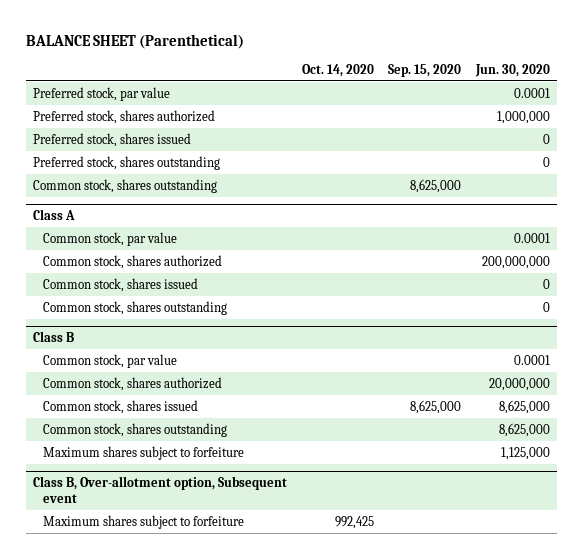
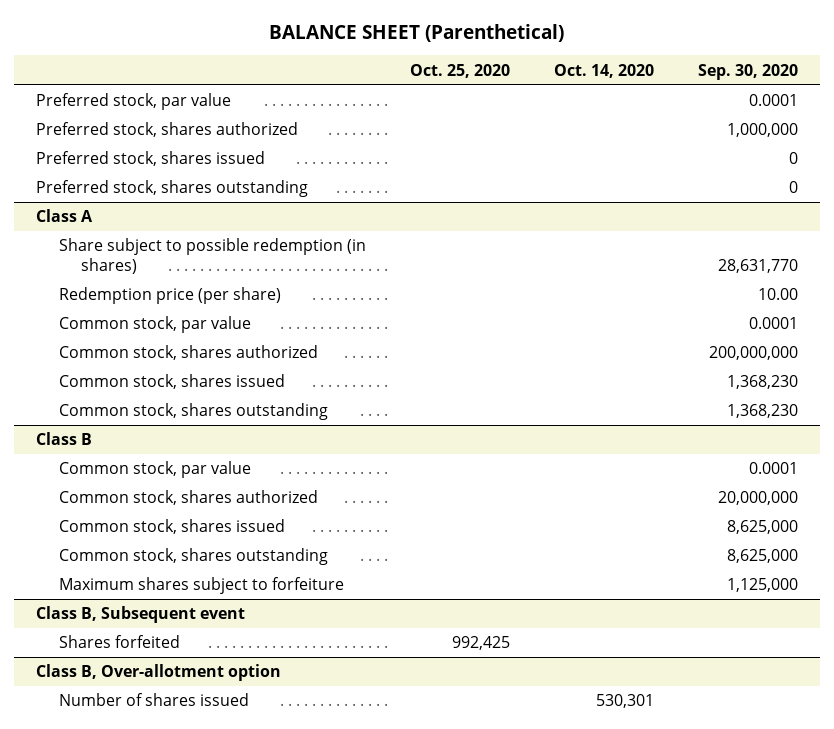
[388,64,462,78] Sep. 15, 2020 -> none
[474,64,550,78] Jun. 30, 2020 -> none
none -> [409,63,510,78] Oct. 25, 2020
none -> [697,63,798,80] Sep. 30, 2020
[33,178,218,193] Common stock, shares outstanding -> none
none -> [58,238,366,275] Share subject to possible redemption (in shares)
none -> [58,287,281,305] Redemption price (per share)
[43,514,245,529] Maximum shares subject to forfeiture -> none
none -> [36,606,246,624] Class B, Subsequent event
none -> [58,635,180,649] Shares forfeited
[33,476,288,503] Class B, Over-allotment option, Subsequent event -> [36,664,282,682] Class B, Over-allotment option
none -> [58,693,249,707] Number of shares issued

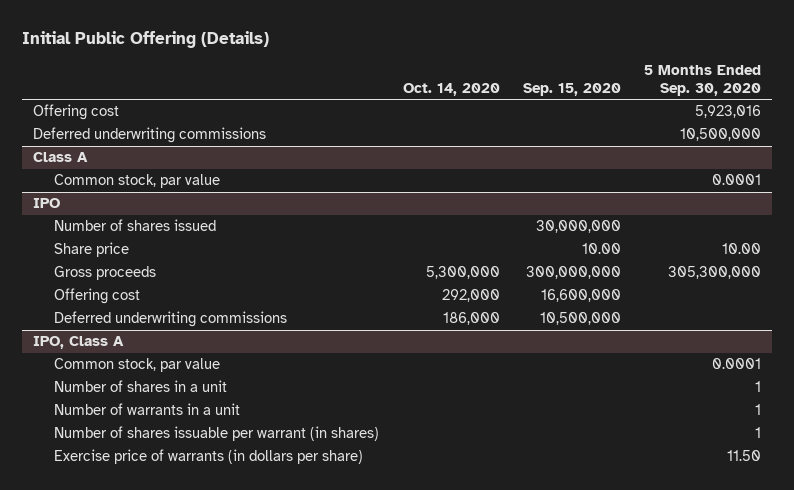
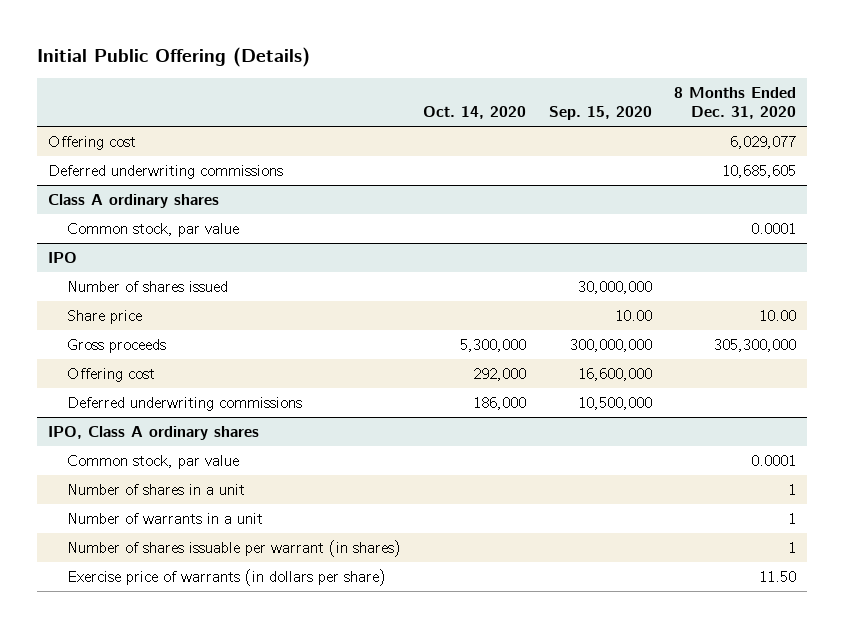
[643,65,761,96] 5 Months Ended Sep. 30, 2020 -> none
none -> [674,87,797,120] 8 Months Ended Dec. 31, 2020
[33,152,89,163] Class A -> [48,194,220,209] Class A ordinary shares
[33,336,125,350] IPO, Class A -> [48,426,260,441] IPO, Class A ordinary shares

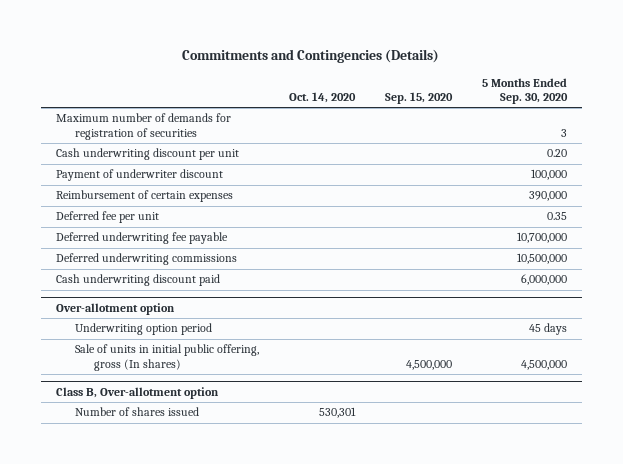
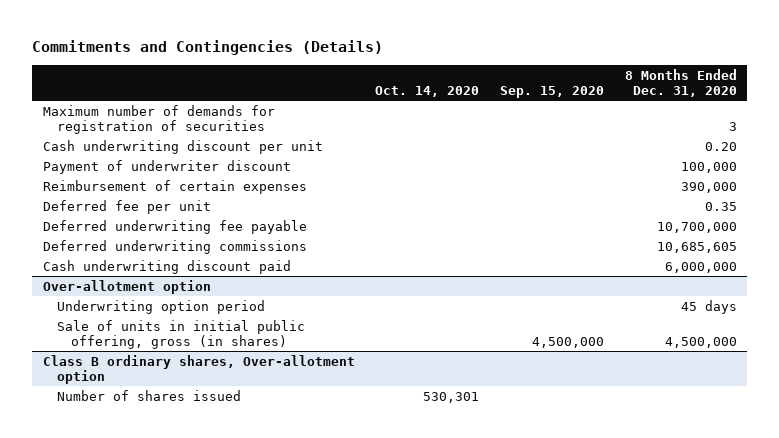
[481,77,568,104] 5 Months Ended Sep. 30, 2020 -> none
none -> [624,68,737,97] 8 Months Ended Dec. 31, 2020
[75,344,260,371] Sale of units in initial public offering, gross (In shares) -> [57,319,306,349] Sale of units in initial public offering, gross (in shares)
[56,386,220,399] Class B, Over-allotment option -> [42,354,355,384] Class B ordinary shares, Over-allotment option

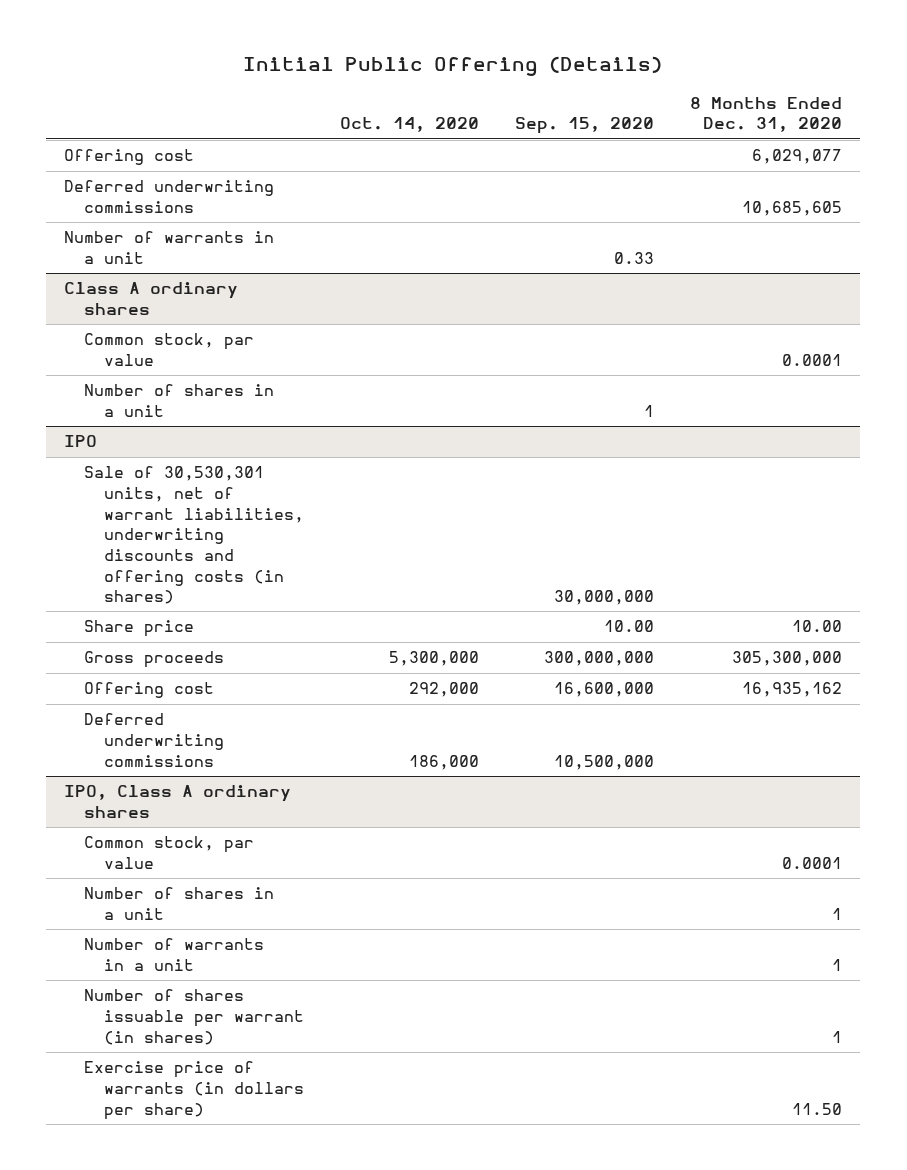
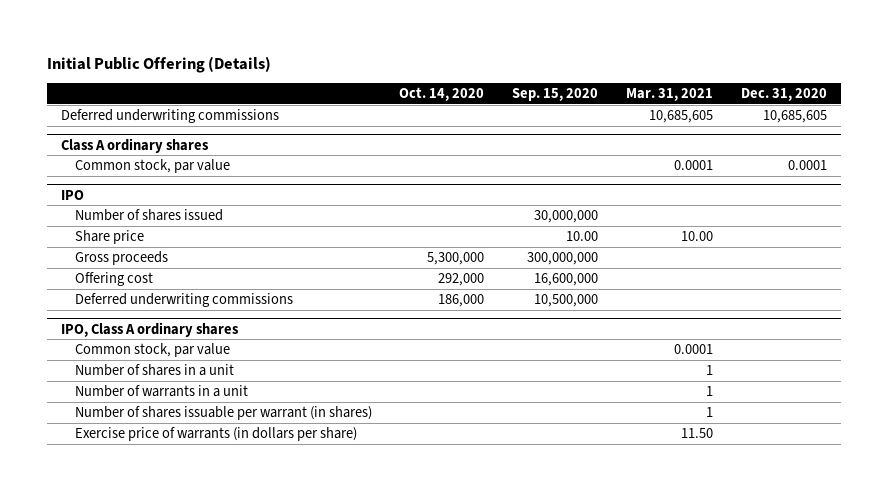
[690,96,843,133] 8 Months Ended Dec. 31, 2020 -> none
none -> [625,88,713,102] Mar. 31, 2021
none -> [740,88,827,102] Dec. 31, 2020
[64,149,195,166] Offering cost -> none
[64,231,275,265] Number of warrants in a unit -> none
[84,384,275,418] Number of shares in a unit -> none
[84,466,305,605] Sale of 30,530,301 units, net of warrant liabilities, underwriting discounts and offering costs (in shares) -> [74,209,223,222] Number of shares issued

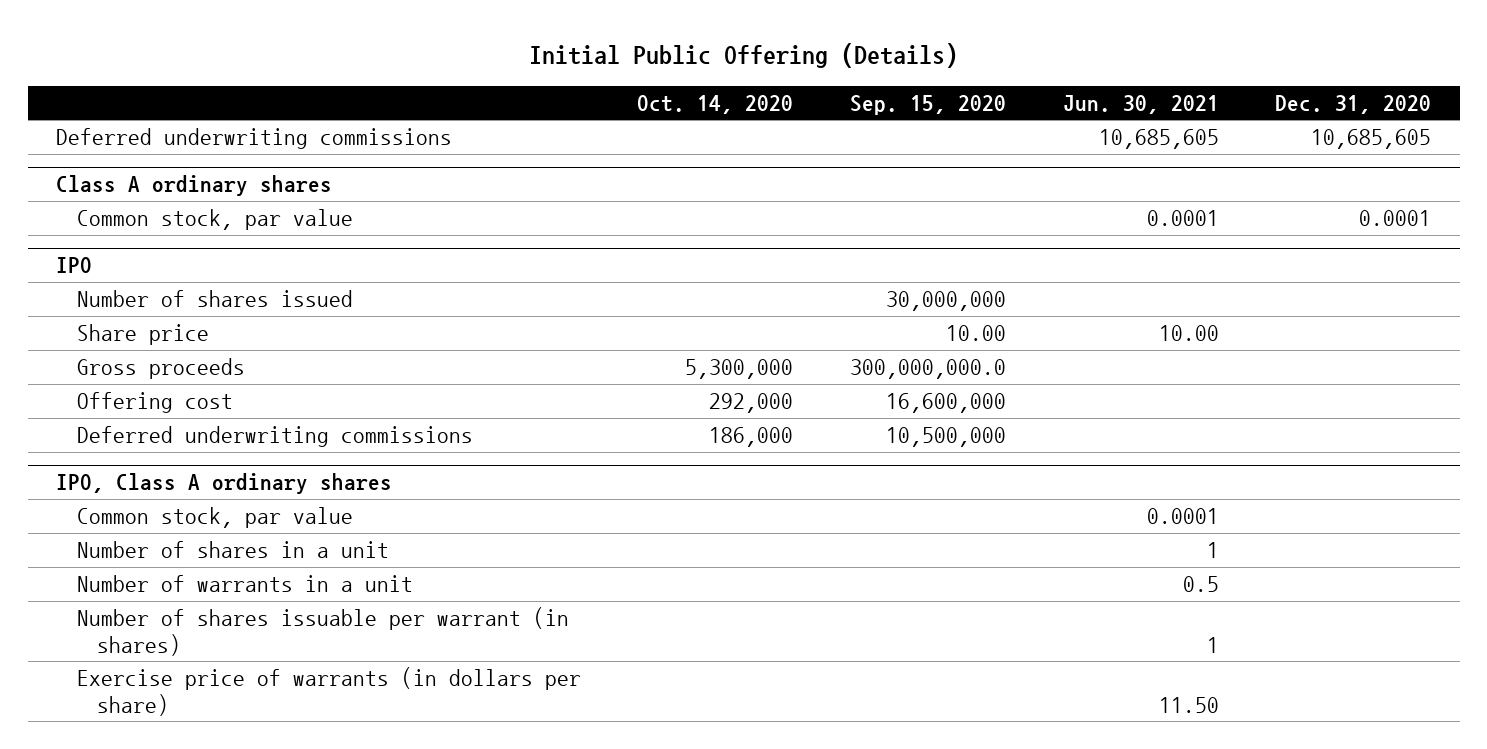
[625,88,713,102] Mar. 31, 2021 -> none
none -> [1062,94,1219,114] Jun. 30, 2021
[527,252,599,266] 300,000,000 -> [850,359,1007,380] 300,000,000.0

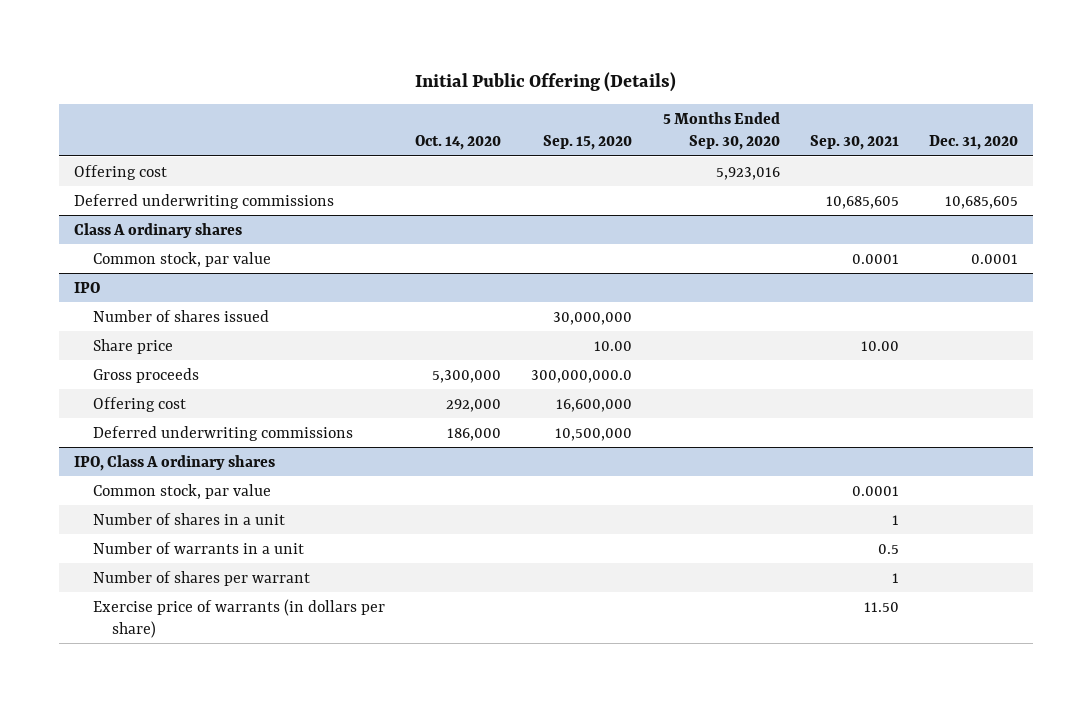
[1062,94,1219,114] Jun. 30, 2021 -> none
none -> [662,112,780,151] 5 Months Ended Sep. 30, 2020
none -> [809,135,899,151] Sep. 30, 2021
none -> [74,164,168,180] Offering cost
[76,607,569,656] Number of shares issuable per warrant (in shares) -> [93,570,311,586] Number of shares per warrant

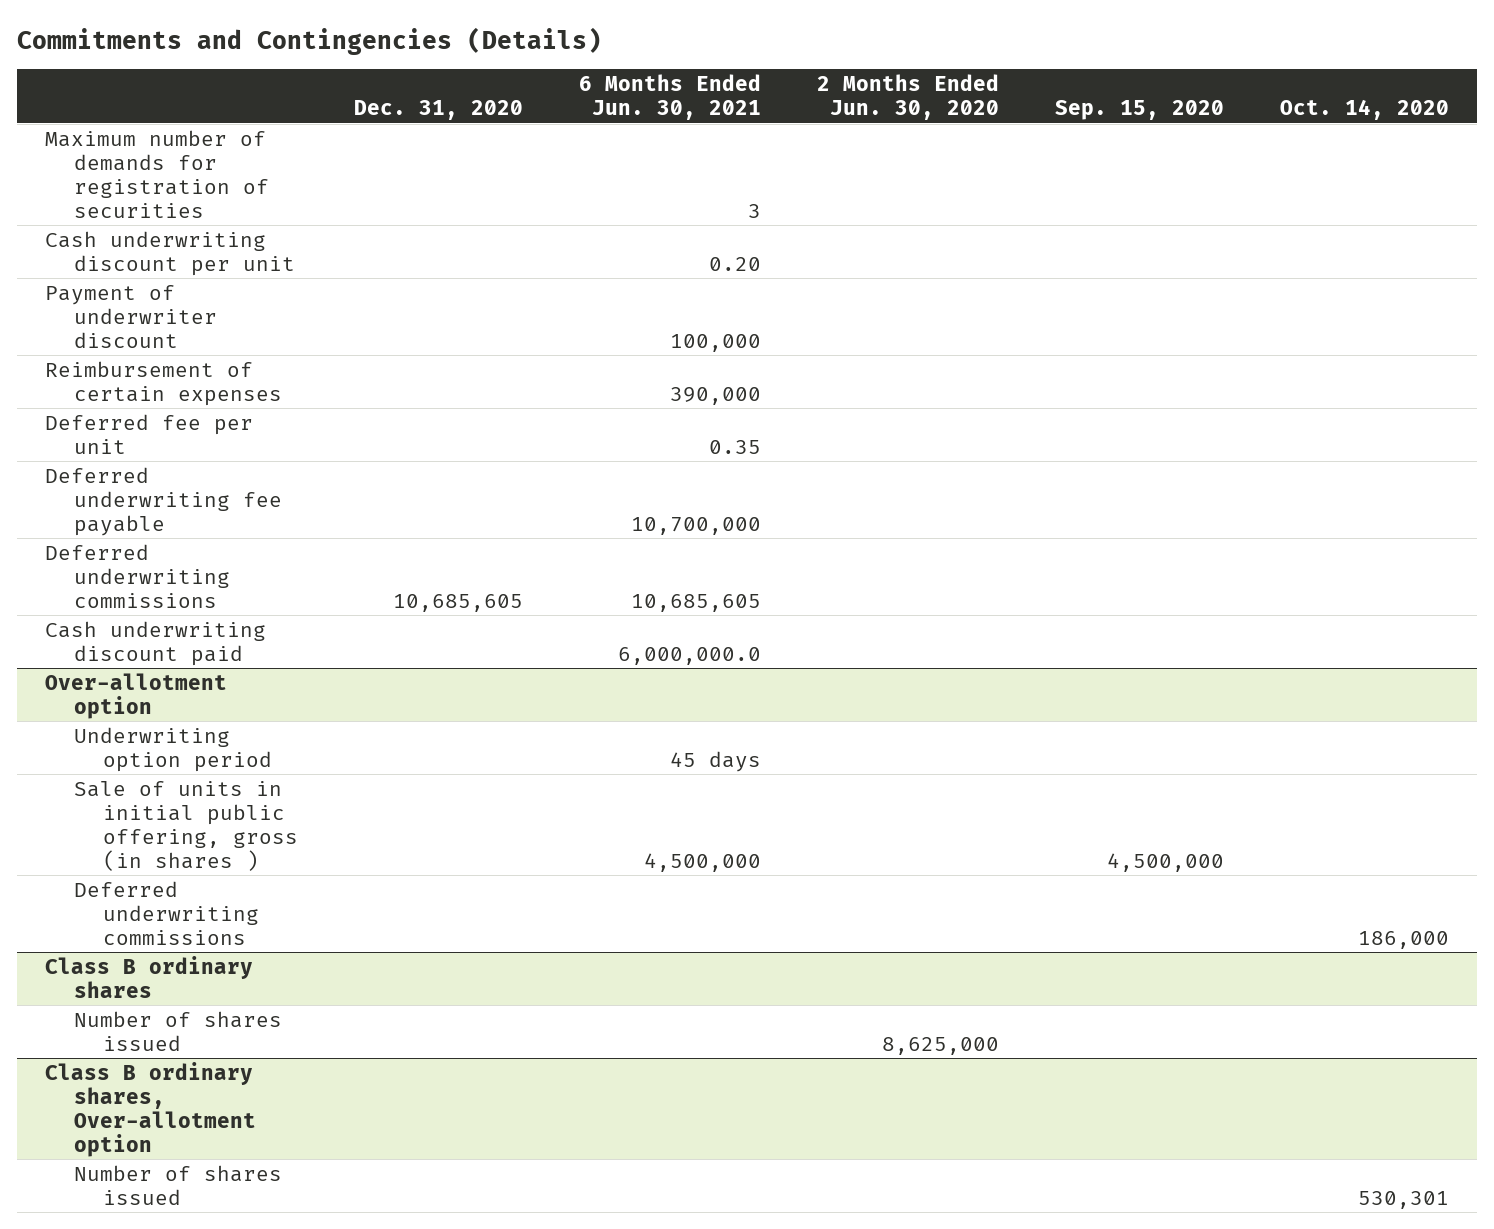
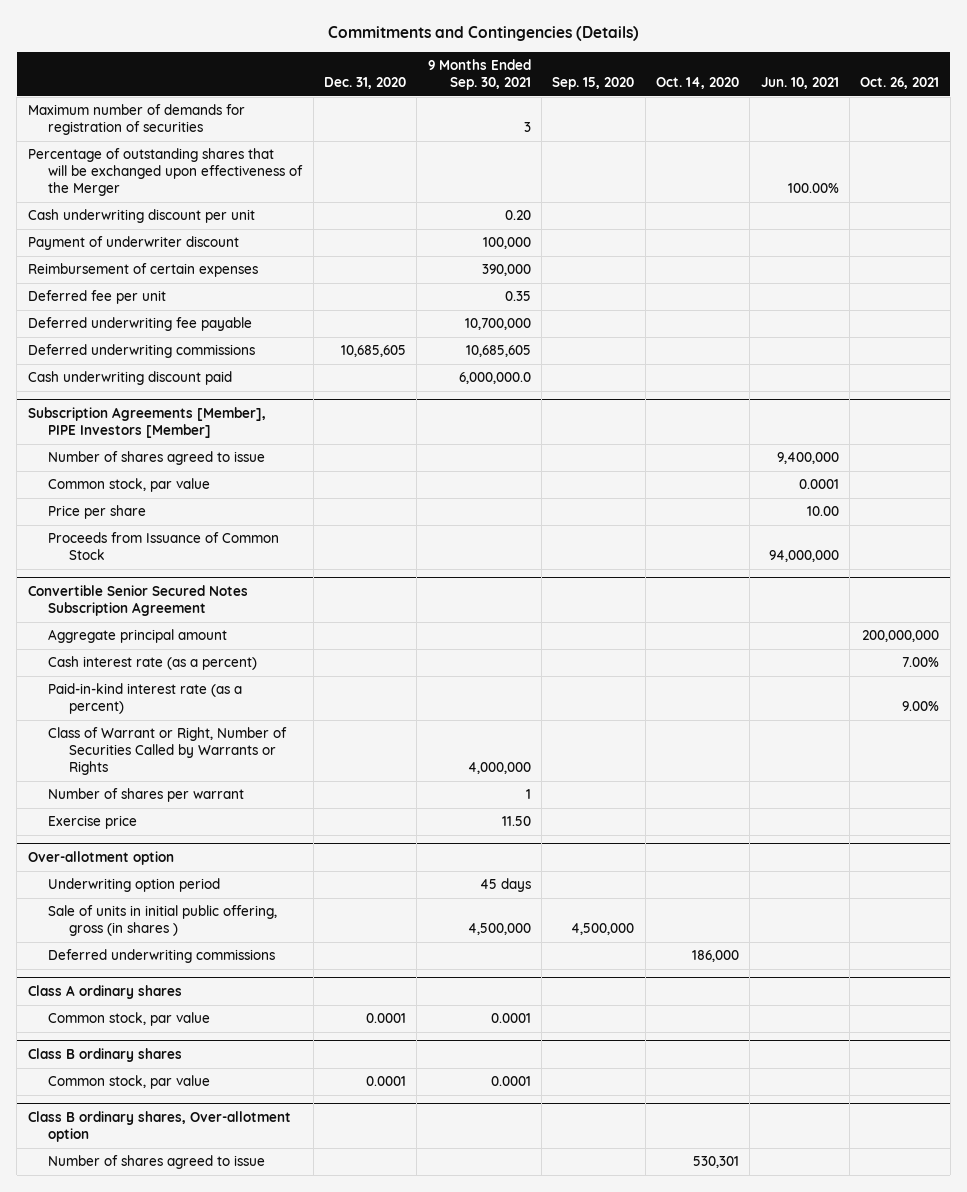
[578,74,761,121] 6 Months Ended Jun. 30, 2021 -> none
[817,74,1000,121] 2 Months Ended Jun. 30, 2020 -> none
none -> [427,59,531,90] 9 Months Ended Sep. 30, 2021
none -> [760,76,839,89] Jun. 10, 2021
none -> [860,76,940,89] Oct. 26, 2021
none -> [27,148,304,197] Percentage of outstanding shares that will be exchanged upon effectiveness of the Merger
none -> [27,406,266,438] Subscription Agreements [Member], PIPE Investors [Member]
none -> [48,451,266,466] Number of shares agreed to issue
none -> [48,478,211,493] Common stock, par value
none -> [48,505,147,520] Price per share
none -> [48,532,280,561] Proceeds from Issuance of Common Stock
none -> [27,584,248,616] Convertible Senior Secured Notes Subscription Agreement
none -> [48,629,228,644] Aggregate principal amount
none -> [48,656,258,671] Cash interest rate (as a percent)
none -> [48,683,243,715] Paid-in-kind interest rate (as a percent)
none -> [48,727,288,776] Class of Warrant or Right, Number of Securities Called by Warrants or Rights
none -> [48,788,245,803] Number of shares per warrant
none -> [48,815,138,830] Exercise price
none -> [27,984,182,999] Class A ordinary shares
none -> [48,1012,211,1027] Common stock, par value
[73,1010,282,1051] Number of shares issued -> none
none -> [48,1075,211,1090] Common stock, par value
[73,1164,282,1205] Number of shares issued -> [48,1155,266,1170] Number of shares agreed to issue

